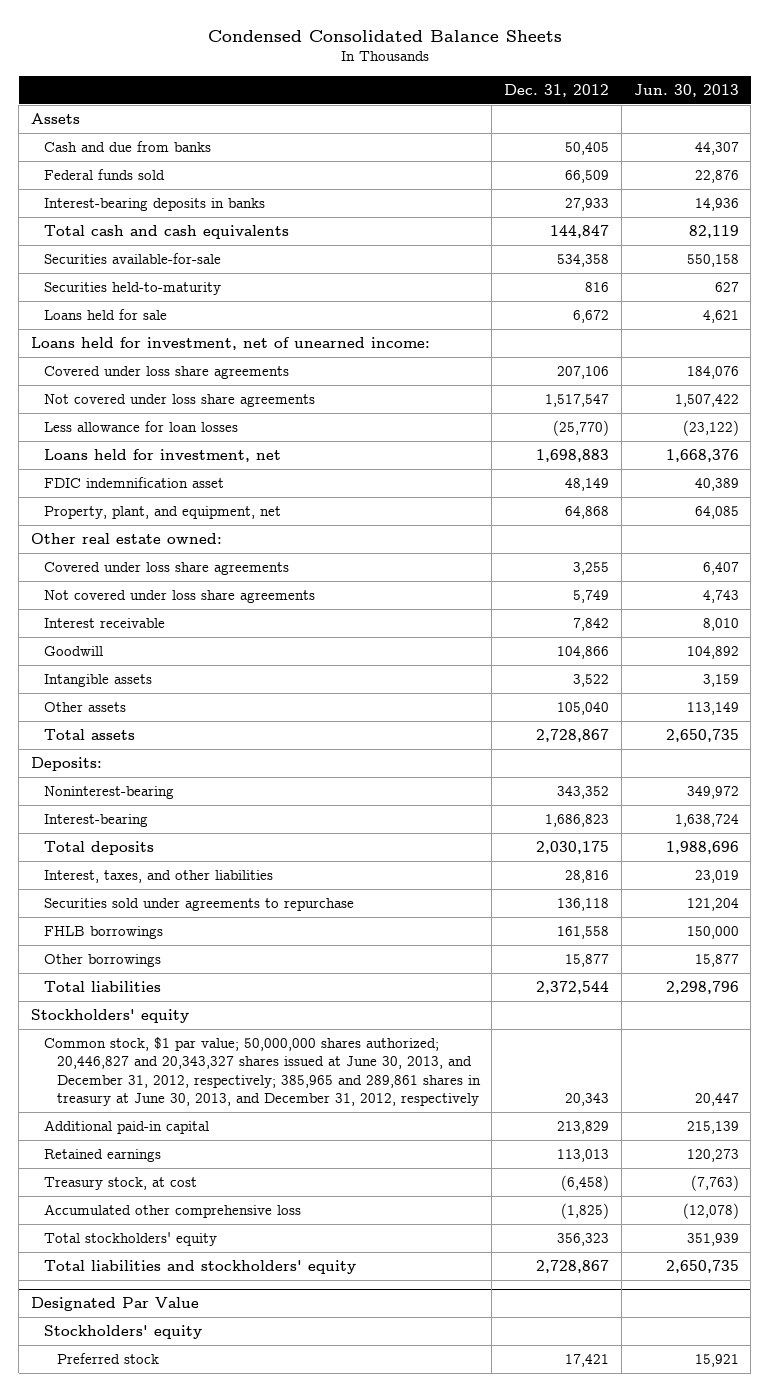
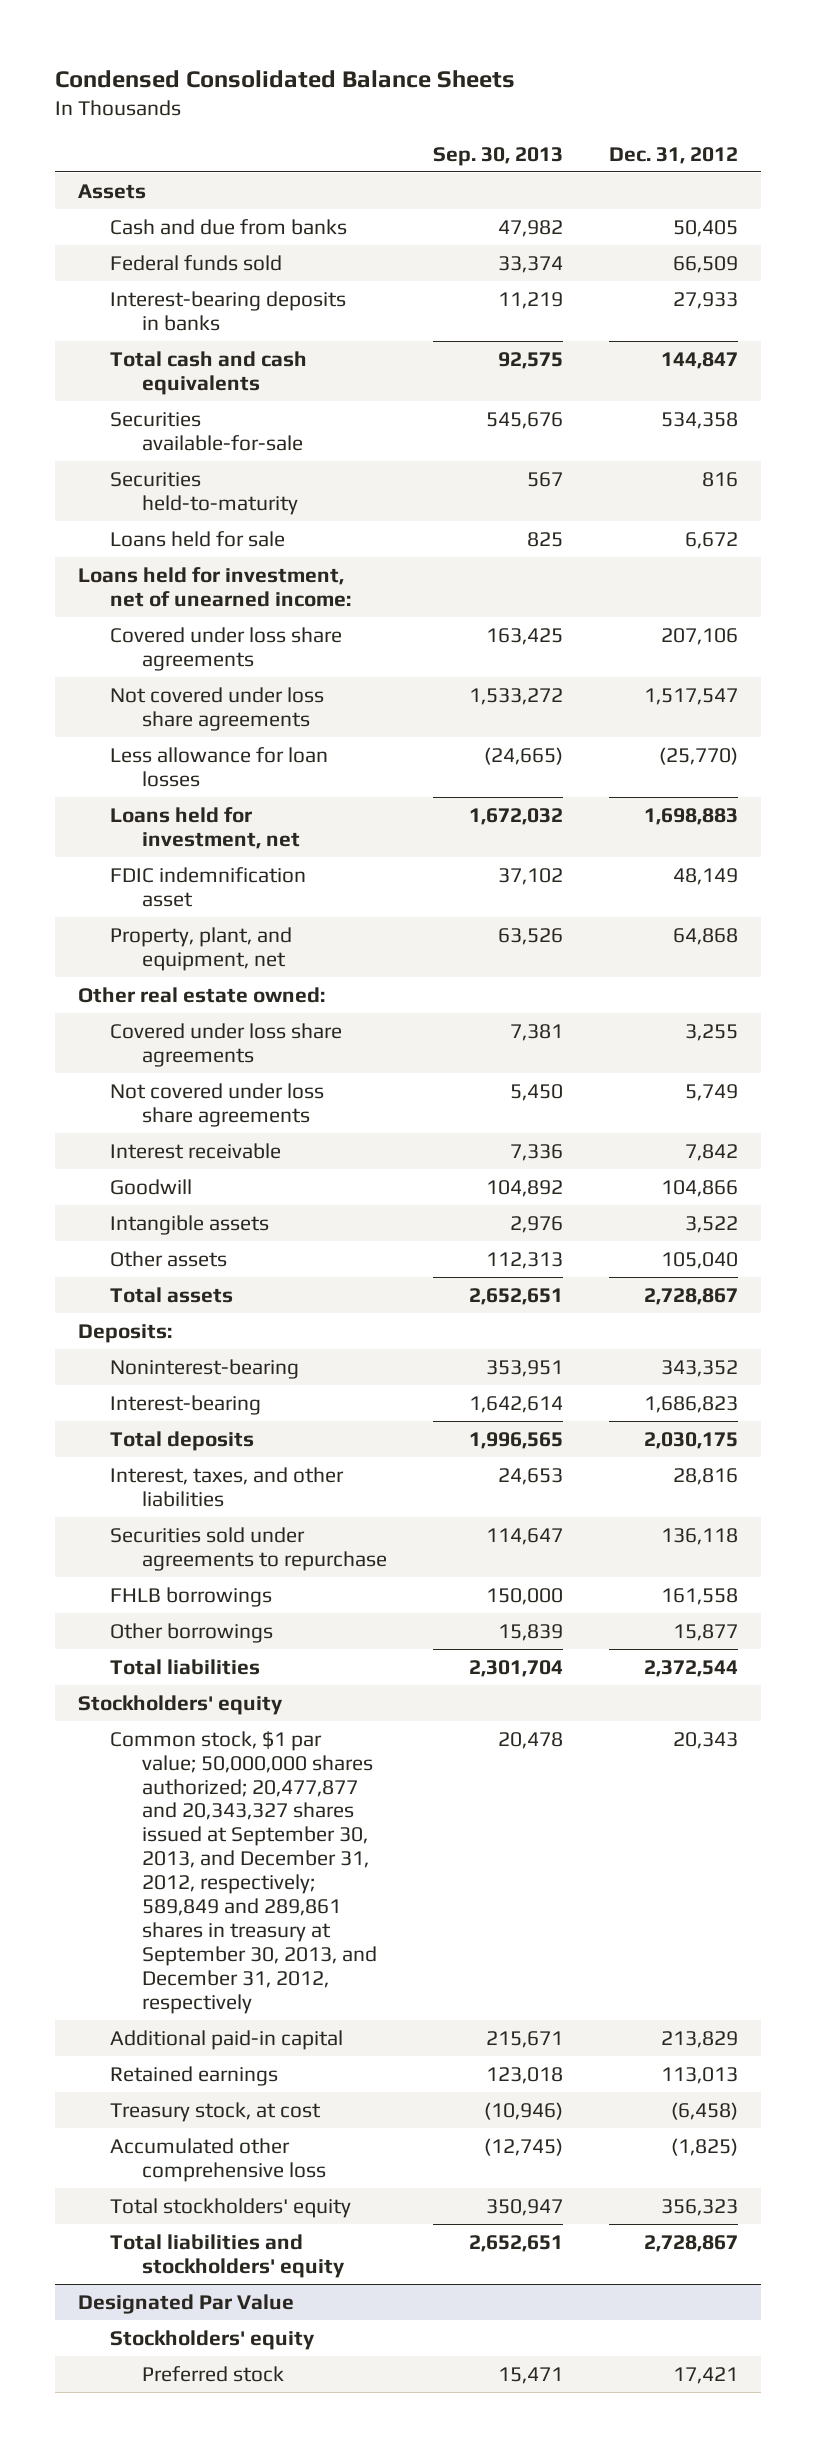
[633,83,739,97] Jun. 30, 2013 -> none
none -> [433,146,564,166] Sep. 30, 2013
[43,1036,481,1106] Common stock, $1 par value; 50,000,000 shares authorized; 20,446,827 and 20,343,327 shares issued at June 30, 2013, and December 31, 2012, respectively; 385,965 and 289,861 shares in treasury at June 30, 2013, and December 31, 2012, respectively -> [110,1730,377,2015] Common stock, $1 par value; 50,000,000 shares authorized; 20,477,877 and 20,343,327 shares issued at September 30, 2013, and December 31, 2012, respectively; 589,849 and 289,861 shares in treasury at September 30, 2013, and December 31, 2012, respectively

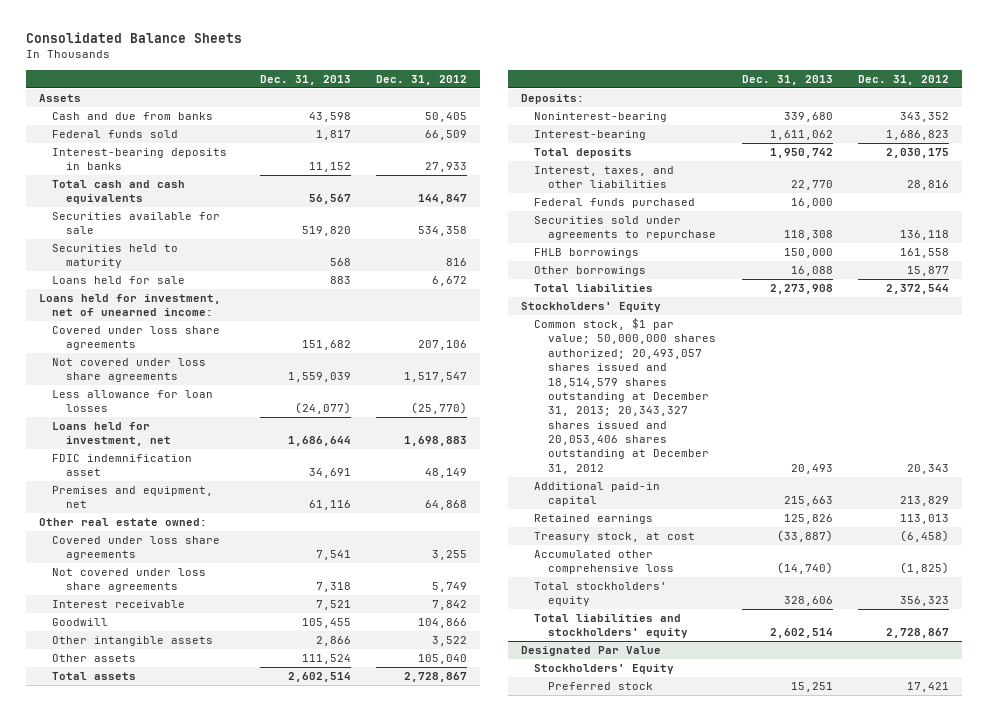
[55,70,516,89] Condensed Consolidated Balance Sheets -> [25,32,242,44] Consolidated Balance Sheets
[433,146,564,166] Sep. 30, 2013 -> none
none -> [259,74,351,85] Dec. 31, 2013
[110,411,303,451] Securities available-for-sale -> [52,212,221,235] Securities available for sale
[110,471,298,515] Securities held-to-maturity -> [52,244,179,269] Securities held to maturity
[110,926,293,971] Property, plant, and equipment, net -> [52,486,214,509] Premises and equipment, net
[110,1214,270,1235] Intangible assets -> [52,636,214,647] Other intangible assets
none -> [534,198,696,209] Federal funds purchased
[78,1694,284,1715] Stockholders' equity -> [520,302,661,313] Stockholders' Equity
[110,1730,377,2015] Common stock, $1 par value; 50,000,000 shares authorized; 20,477,877 and 20,343,327 shares issued at September 30, 2013, and December 31, 2012, respectively; 589,849 and 289,861 shares in treasury at September 30, 2013, and December 31, 2012, respectively -> [534,318,717,474] Common stock, $1 par value; 50,000,000 shares authorized; 20,493,057 shares issued and 18,514,579 shares outstanding at December 31, 2013; 20,343,327 shares issued and 20,053,406 shares outstanding at December 31, 2012
[110,2329,316,2350] Stockholders' equity -> [534,664,675,675] Stockholders' Equity

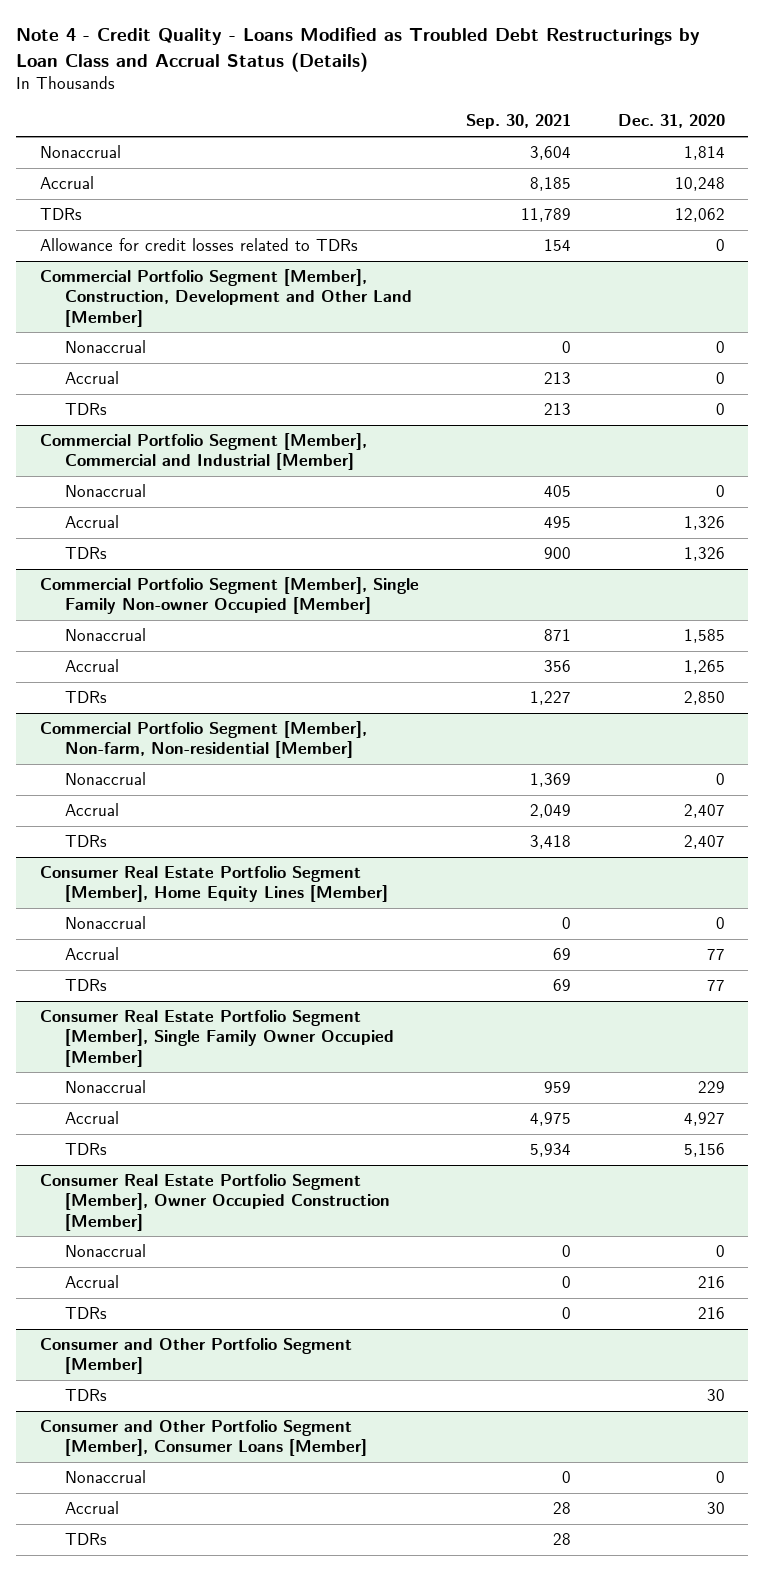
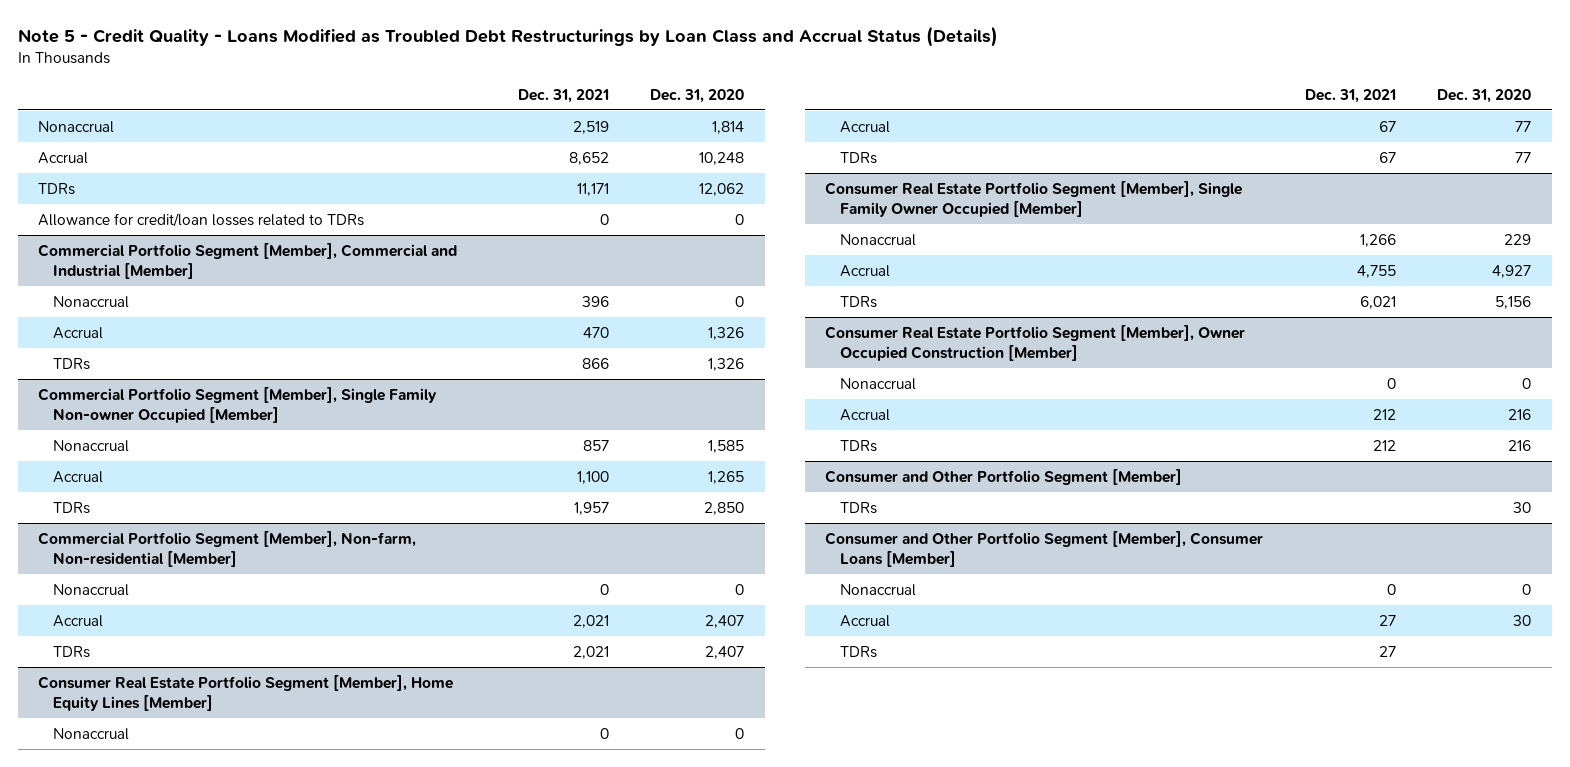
[15,27,700,72] Note 4 - Credit Quality - Loans Modified as Troubled Debt Restructurings by Loan Class and Accrual Status (Details) -> [17,25,998,47] Note 5 - Credit Quality - Loans Modified as Troubled Debt Restructurings by Loan Class and Accrual Status (Details)
[465,114,571,130] Sep. 30, 2021 -> none
none -> [517,88,609,103] Dec. 31, 2021
[39,269,413,327] Commercial Portfolio Segment [Member], Construction, Development and Other Land [Member] -> none
[65,340,147,354] Nonaccrual -> none
[65,371,120,385] Accrual -> none
[65,403,108,416] TDRs -> none
[39,238,358,252] Allowance for credit losses related to TDRs -> [38,212,365,227] Allowance for credit/loan losses related to TDRs

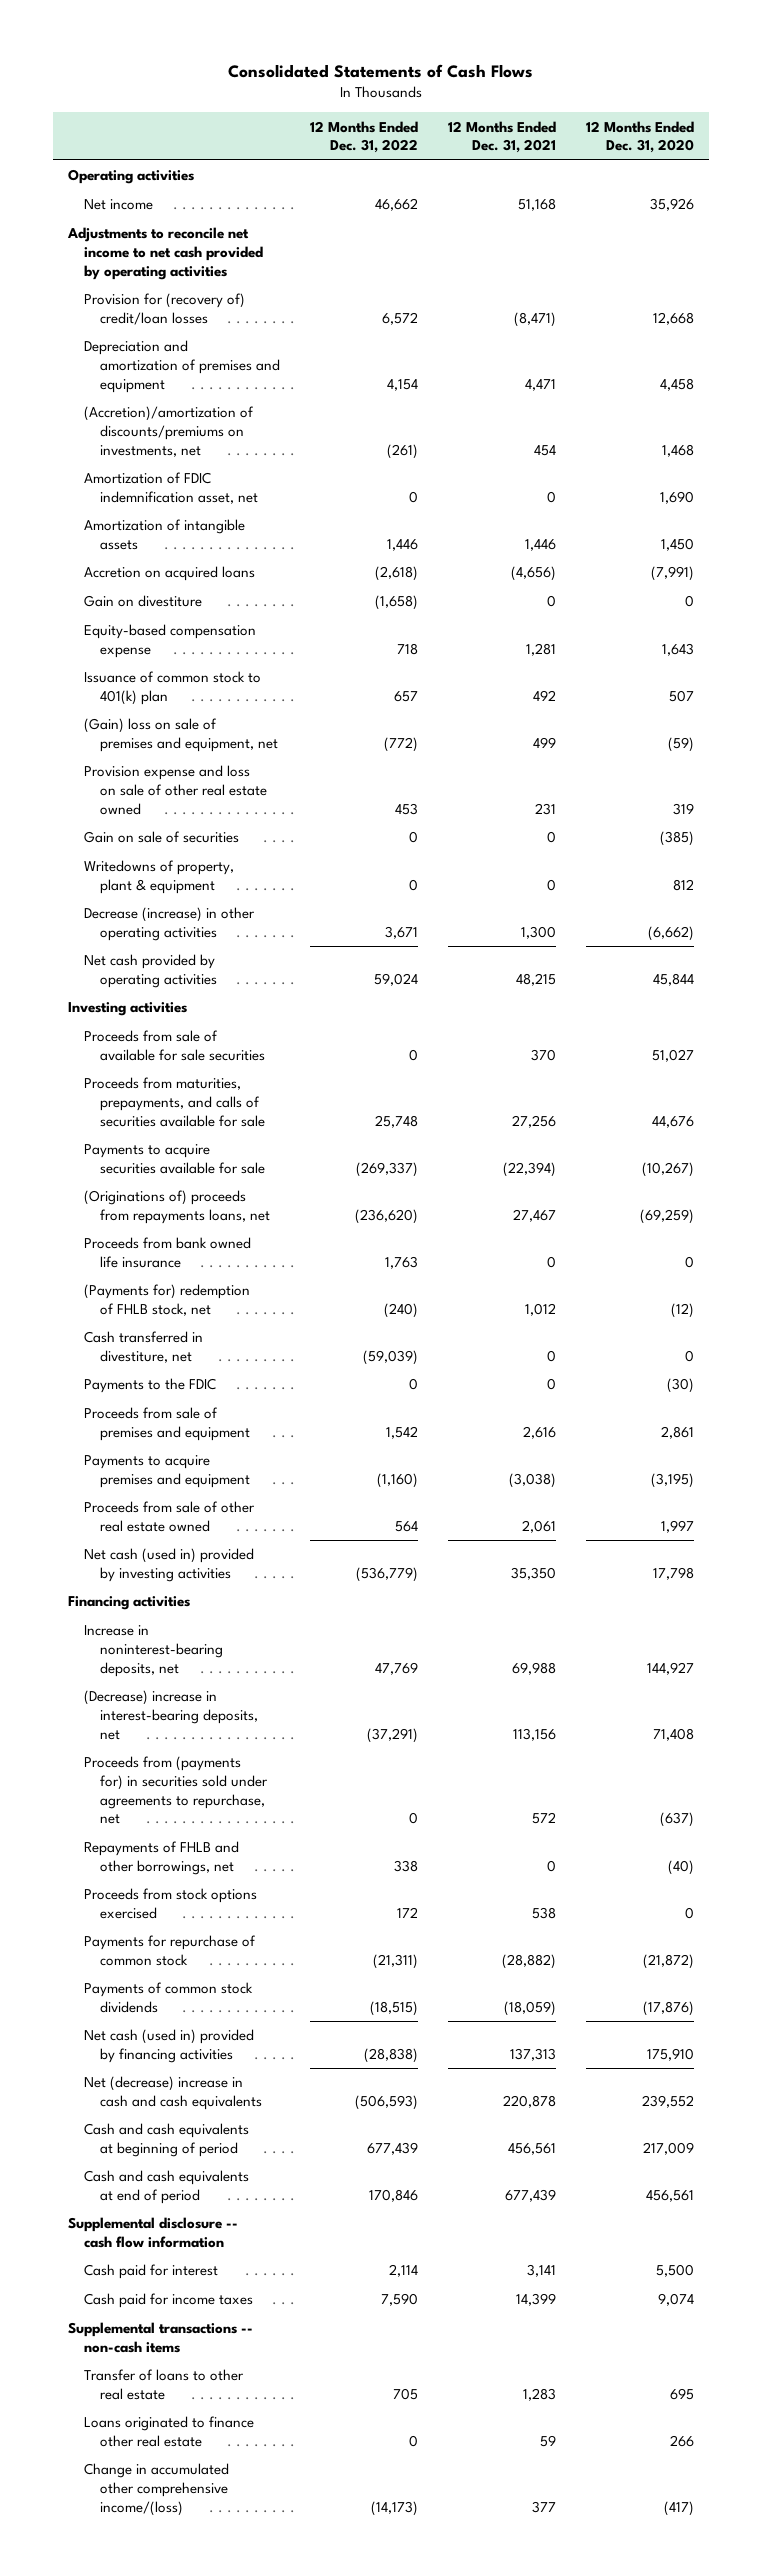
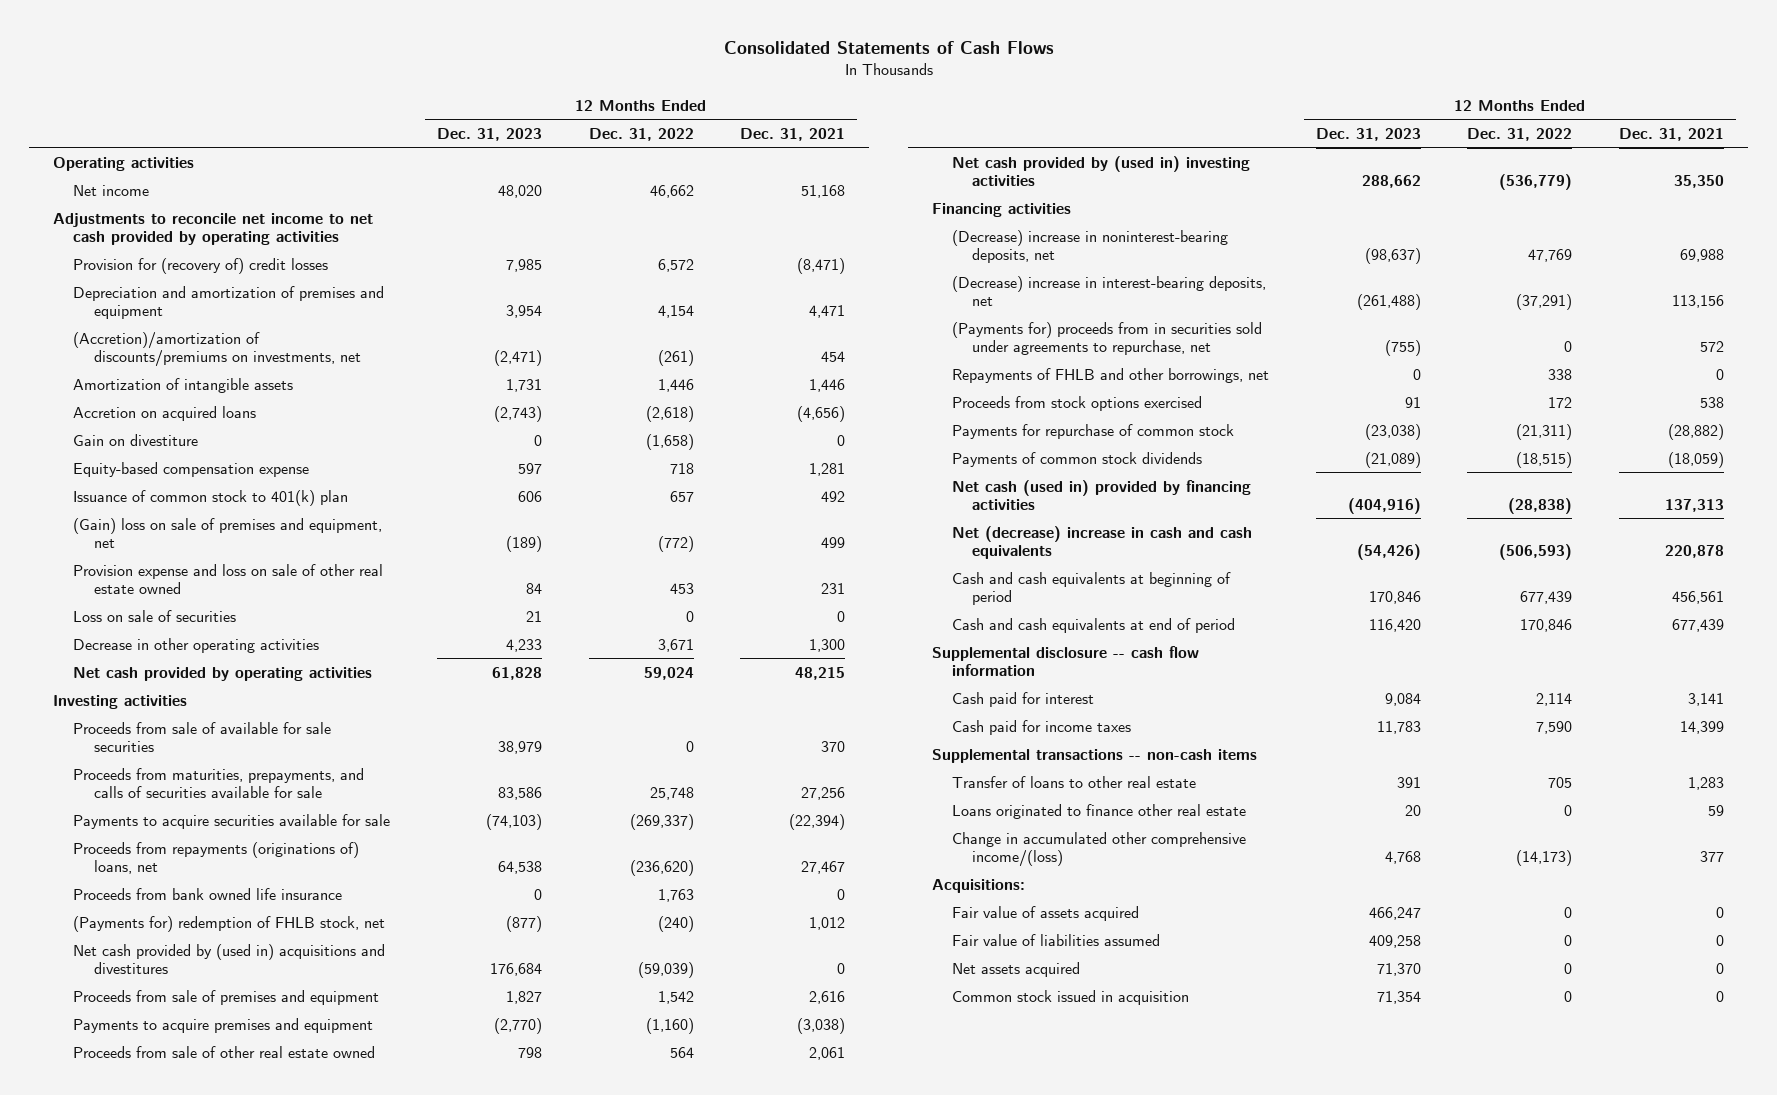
[585,120,694,154] 12 Months Ended Dec. 31, 2020 -> none
none -> [436,127,542,141] Dec. 31, 2023
[84,293,246,325] Provision for (recovery of) credit/loan losses -> [73,257,329,274] Provision for (recovery of) credit losses
[84,472,259,504] Amortization of FDIC indemnification asset, net -> none
[84,860,235,894] Writedowns of property, plant & equipment -> none
[84,831,240,844] Gain on sale of securities -> [73,609,237,622] Loss on sale of securities
[84,907,256,941] Decrease (increase) in other operating activities -> [73,637,320,653] Decrease in other operating activities
[84,1190,271,1224] (Originations of) proceeds from repayments loans, net -> [73,841,360,874] Proceeds from repayments (originations of) loans, net
[84,1378,217,1394] Payments to the FDIC -> none
[84,1331,204,1363] Cash transferred in divestiture, net -> [73,943,386,974] Net cash provided by (used in) acquisitions and divestitures
[84,1548,255,1582] Net cash (used in) provided by investing activities -> [952,155,1251,186] Net cash provided by (used in) investing activities
[84,1625,224,1677] Increase in noninterest-bearing deposits, net -> [952,229,1229,263] (Decrease) increase in noninterest-bearing deposits, net
[84,1756,269,1825] Proceeds from (payments for) in securities sold under agreements to repurchase, net -> [952,321,1263,355] (Payments for) proceeds from in securities sold under agreements to repurchase, net
none -> [931,878,1025,893] Acquisitions:
none -> [952,905,1140,921] Fair value of assets acquired
none -> [952,933,1161,946] Fair value of liabilities assumed
none -> [952,961,1081,977] Net assets acquired
none -> [952,989,1190,1005] Common stock issued in acquisition

